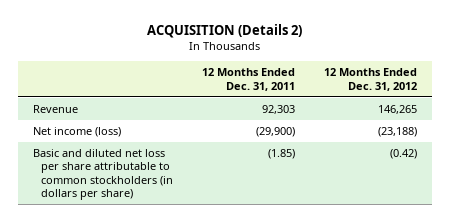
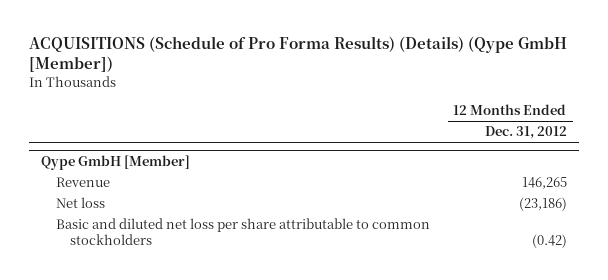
[146,24,302,39] ACQUISITION (Details 2) -> [29,36,568,73] ACQUISITIONS (Schedule of Pro Forma Results) (Details) (Qype GmbH [Member])
[202,68,296,91] 12 Months Ended Dec. 31, 2011 -> none
none -> [41,155,191,171] Qype GmbH [Member]
[32,126,121,137] Net income (loss) -> [55,197,105,209] Net loss
[378,126,418,137] (23,188) -> [518,197,567,212] (23,186)
[32,148,174,201] Basic and diluted net loss per share attributable to common stockholders (in dollars per share) -> [55,218,430,245] Basic and diluted net loss per share attributable to common stockholders

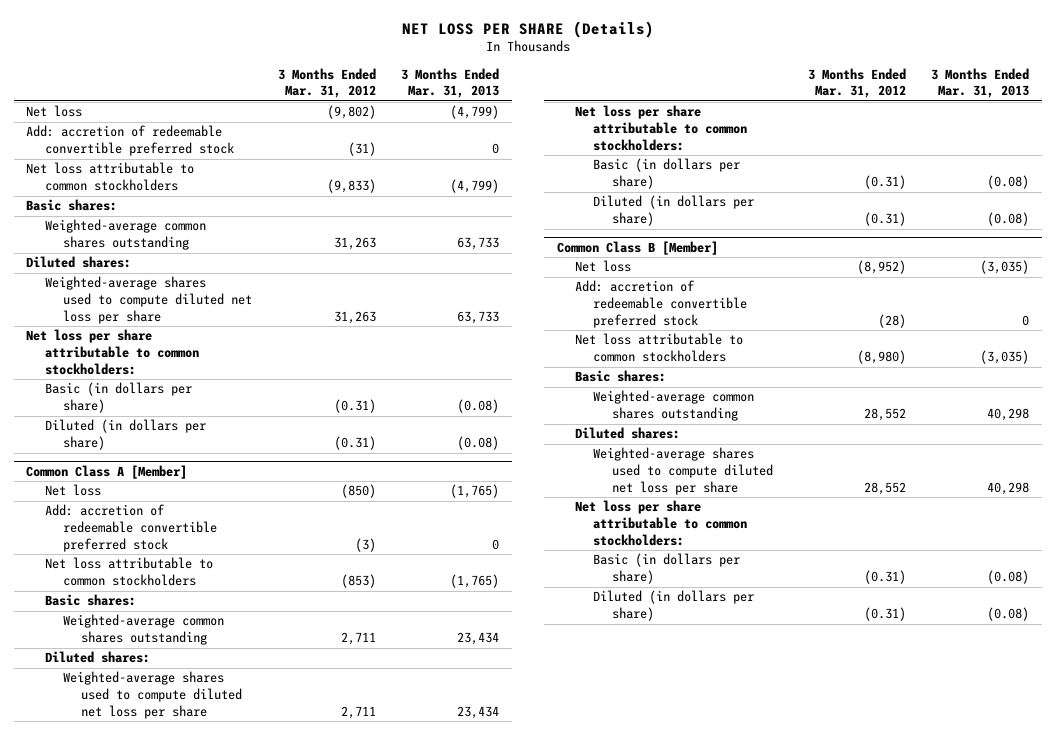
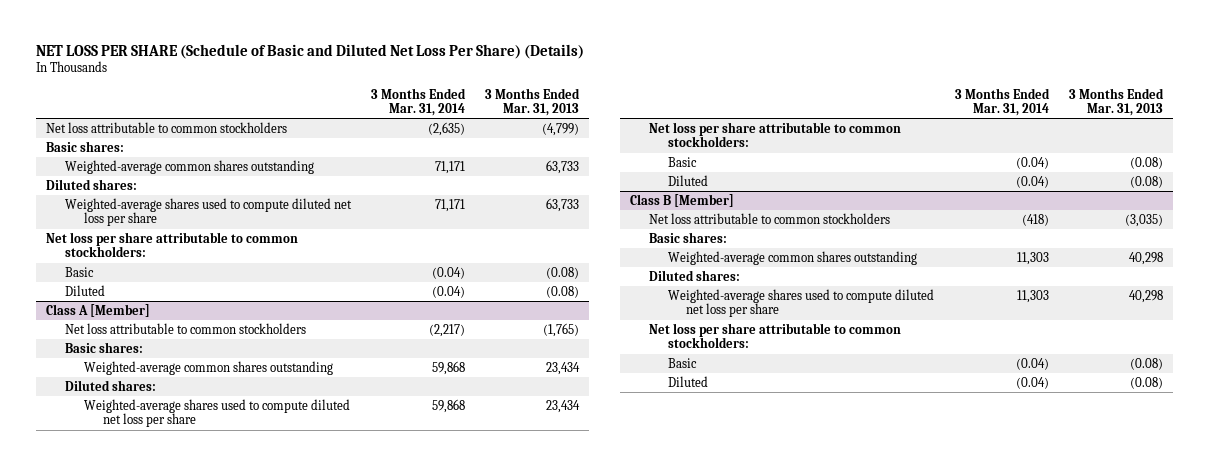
[401,20,654,38] NET LOSS PER SHARE (Details) -> [36,43,585,59] NET LOSS PER SHARE (Schedule of Basic and Diluted Net Loss Per Share) (Details)
[277,67,376,99] 3 Months Ended Mar. 31, 2012 -> none
none -> [371,87,467,116] 3 Months Ended Mar. 31, 2014
[26,105,83,118] Net loss -> none
[26,125,234,157] Add: accretion of redeemable convertible preferred stock -> none
[44,484,101,497] Net loss -> none
[44,504,217,552] Add: accretion of redeemable convertible preferred stock -> none
[44,382,192,414] Basic (in dollars per share) -> [65,266,95,277] Basic
[44,419,206,451] Diluted (in dollars per share) -> [65,284,106,296] Diluted
[26,464,188,479] Common Class A [Member] -> [46,303,151,317] Class A [Member]
[575,260,632,273] Net loss -> none
[575,280,748,328] Add: accretion of redeemable convertible preferred stock -> none
[593,158,741,190] Basic (in dollars per share) -> [667,156,697,167] Basic
[593,195,755,227] Diluted (in dollars per share) -> [667,174,708,186] Diluted
[556,240,718,255] Common Class B [Member] -> [629,193,734,207] Class B [Member]
[593,553,741,585] Basic (in dollars per share) -> [667,357,697,368] Basic
[593,590,755,622] Diluted (in dollars per share) -> [667,375,708,387] Diluted

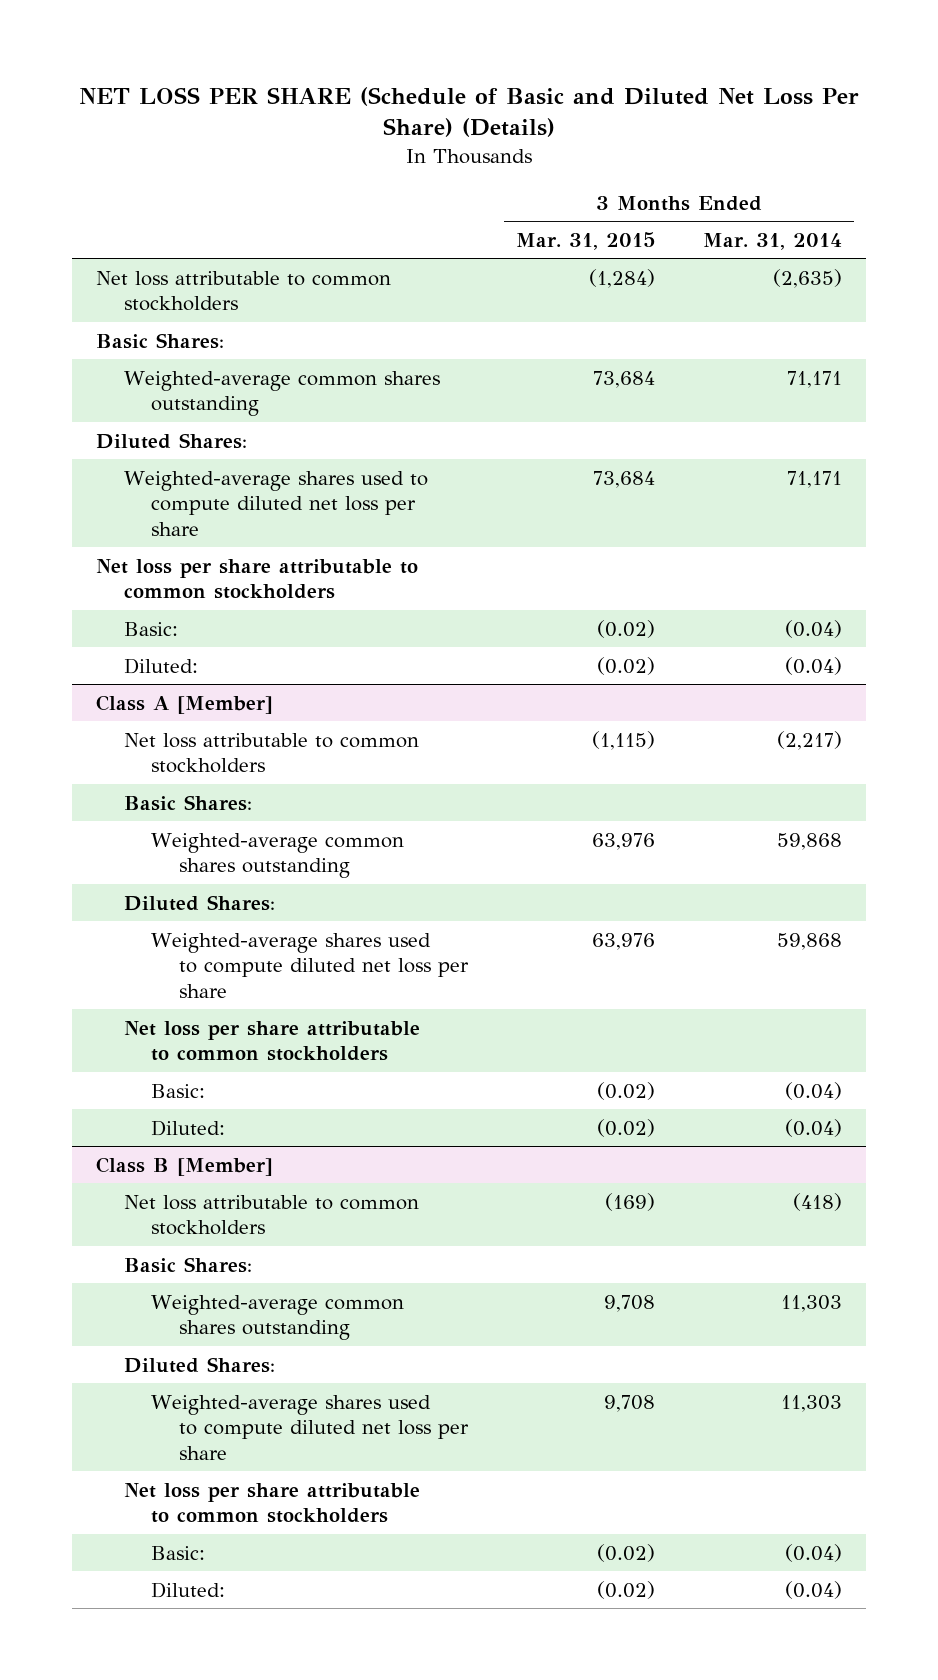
[485,87,581,116] 3 Months Ended Mar. 31, 2013 -> none
none -> [516,231,656,250] Mar. 31, 2015
[46,140,125,152] Basic shares: -> [95,332,224,349] Basic Shares:
[46,178,138,190] Diluted shares: -> [95,432,247,449] Diluted Shares:
[46,231,299,258] Net loss per share attributable to common stockholders: -> [95,558,418,600] Net loss per share attributable to common stockholders
[65,266,95,277] Basic -> [123,621,178,636] Basic:
[65,284,106,296] Diluted -> [123,657,198,674] Diluted:
[65,341,144,353] Basic shares: -> [123,794,252,811] Basic Shares:
[65,379,157,391] Diluted shares: -> [123,894,275,911] Diluted Shares:
[648,121,901,148] Net loss per share attributable to common stockholders: -> [123,1020,420,1062] Net loss per share attributable to common stockholders
[667,156,697,167] Basic -> [151,1083,206,1098] Basic:
[667,174,708,186] Diluted -> [151,1119,226,1136] Diluted:
[648,231,727,243] Basic shares: -> [123,1256,252,1273] Basic Shares:
[648,269,740,281] Diluted shares: -> [123,1356,275,1373] Diluted Shares:
[648,322,901,349] Net loss per share attributable to common stockholders: -> [123,1482,420,1524] Net loss per share attributable to common stockholders
[667,357,697,368] Basic -> [151,1545,206,1560] Basic:
[667,375,708,387] Diluted -> [151,1581,226,1598] Diluted:

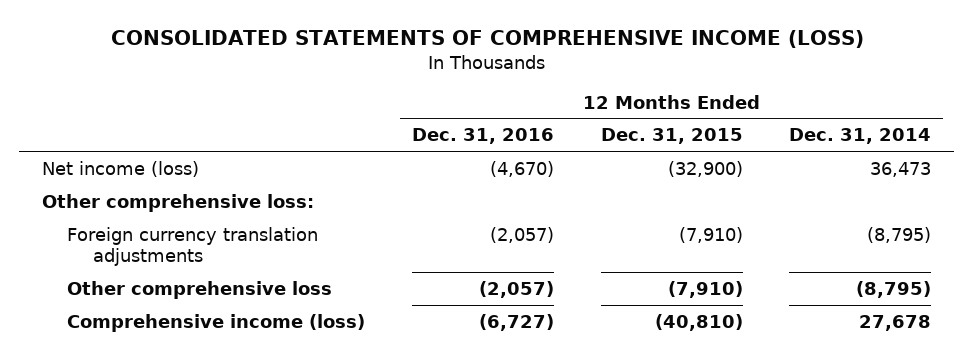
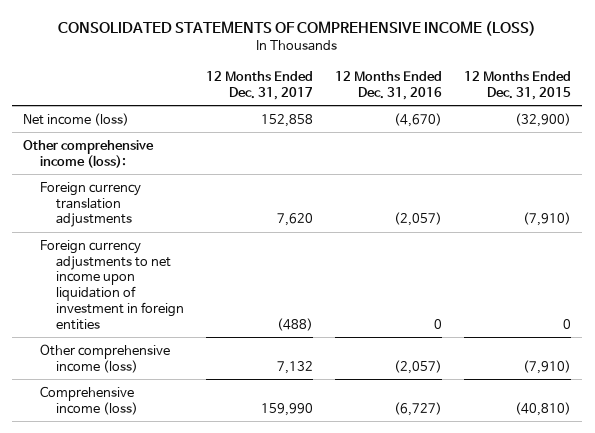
[789,128,932,145] Dec. 31, 2014 -> none
none -> [205,71,313,101] 12 Months Ended Dec. 31, 2017
[41,193,314,212] Other comprehensive loss: -> [23,139,155,168] Other comprehensive income (loss):
none -> [39,239,184,330] Foreign currency adjustments to net income upon liquidation of investment in foreign entities
[67,280,333,299] Other comprehensive loss -> [39,343,170,373] Other comprehensive income (loss)

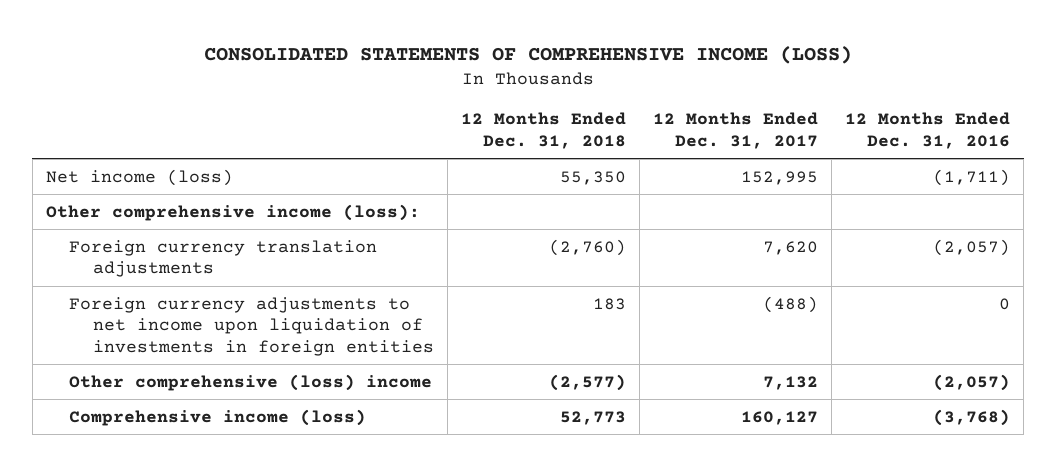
[464,71,572,101] 12 Months Ended Dec. 31, 2015 -> none
none -> [460,112,626,150] 12 Months Ended Dec. 31, 2018
[260,113,313,127] 152,858 -> [740,170,818,185] 152,995
[394,112,443,127] (4,670) -> [933,168,1011,186] (1,711)
[39,239,184,330] Foreign currency adjustments to net income upon liquidation of investment in foreign entities -> [69,296,434,356] Foreign currency adjustments to net income upon liquidation of investments in foreign entities
[39,343,170,373] Other comprehensive income (loss) -> [69,373,433,391] Other comprehensive (loss) income
[260,402,313,416] 159,990 -> [740,410,818,425] 160,127
[394,401,443,416] (6,727) -> [933,408,1011,426] (3,768)

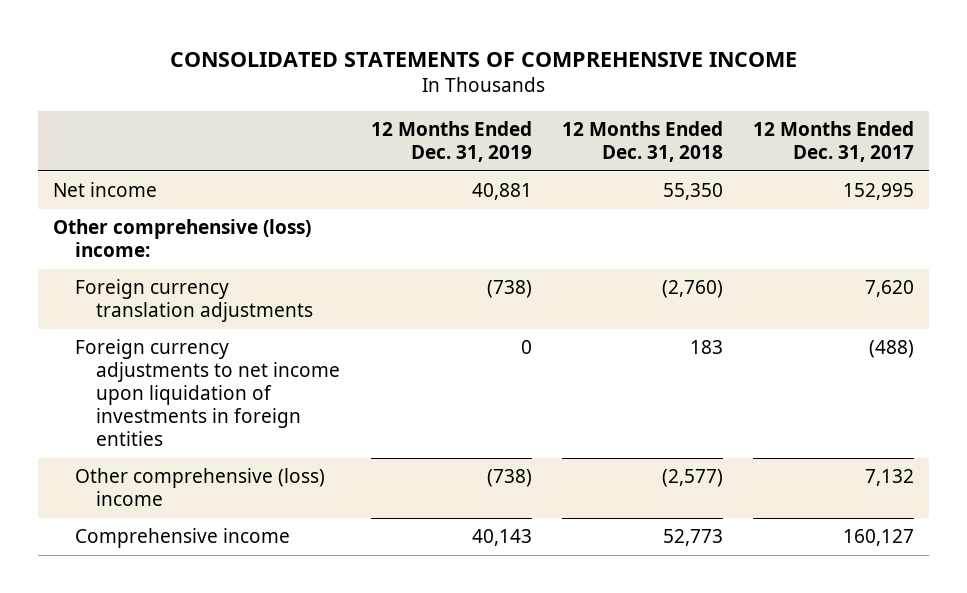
[203,45,852,64] CONSOLIDATED STATEMENTS OF COMPREHENSIVE INCOME (LOSS) -> [169,51,797,67] CONSOLIDATED STATEMENTS OF COMPREHENSIVE INCOME
[845,112,1011,150] 12 Months Ended Dec. 31, 2016 -> none
none -> [370,121,532,163] 12 Months Ended Dec. 31, 2019
[45,168,233,186] Net income (loss) -> [52,182,157,198] Net income
[45,203,420,221] Other comprehensive income (loss): -> [52,219,311,258] Other comprehensive (loss) income:
[69,408,367,426] Comprehensive income (loss) -> [74,528,290,549] Comprehensive income

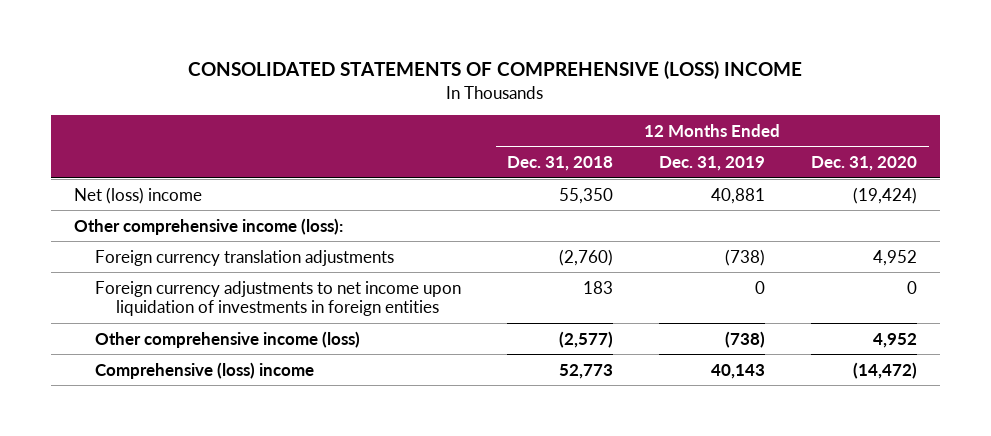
[169,51,797,67] CONSOLIDATED STATEMENTS OF COMPREHENSIVE INCOME -> [188,61,803,80] CONSOLIDATED STATEMENTS OF COMPREHENSIVE (LOSS) INCOME
[753,121,915,163] 12 Months Ended Dec. 31, 2017 -> none
none -> [811,156,918,172] Dec. 31, 2020
[52,182,157,198] Net income -> [73,186,202,204] Net (loss) income
[52,219,311,258] Other comprehensive (loss) income: -> [73,217,343,235] Other comprehensive income (loss):
[74,468,325,507] Other comprehensive (loss) income -> [94,330,360,348] Other comprehensive income (loss)
[74,528,290,549] Comprehensive income -> [94,361,314,379] Comprehensive (loss) income

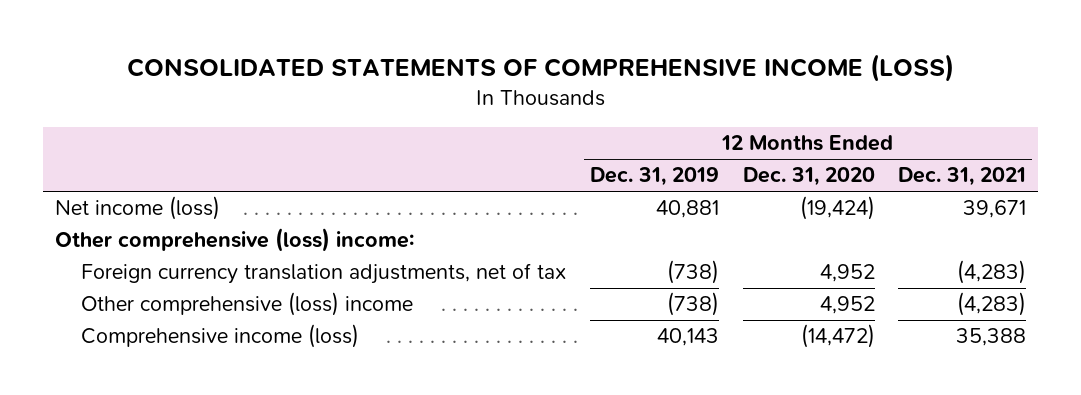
[188,61,803,80] CONSOLIDATED STATEMENTS OF COMPREHENSIVE (LOSS) INCOME -> [126,54,954,83] CONSOLIDATED STATEMENTS OF COMPREHENSIVE INCOME (LOSS)
[507,156,614,172] Dec. 31, 2018 -> none
none -> [898,167,1027,187] Dec. 31, 2021
[94,280,461,317] Foreign currency adjustments to net income upon liquidation of investments in foreign entities -> none
[73,186,202,204] Net (loss) income -> [54,196,220,221] Net income (loss)
[73,217,343,235] Other comprehensive income (loss): -> [54,228,414,253] Other comprehensive (loss) income:
[94,249,394,266] Foreign currency translation adjustments -> [80,263,566,285] Foreign currency translation adjustments, net of tax
[94,330,360,348] Other comprehensive income (loss) -> [80,292,413,317] Other comprehensive (loss) income
[94,361,314,379] Comprehensive (loss) income -> [80,324,359,349] Comprehensive income (loss)

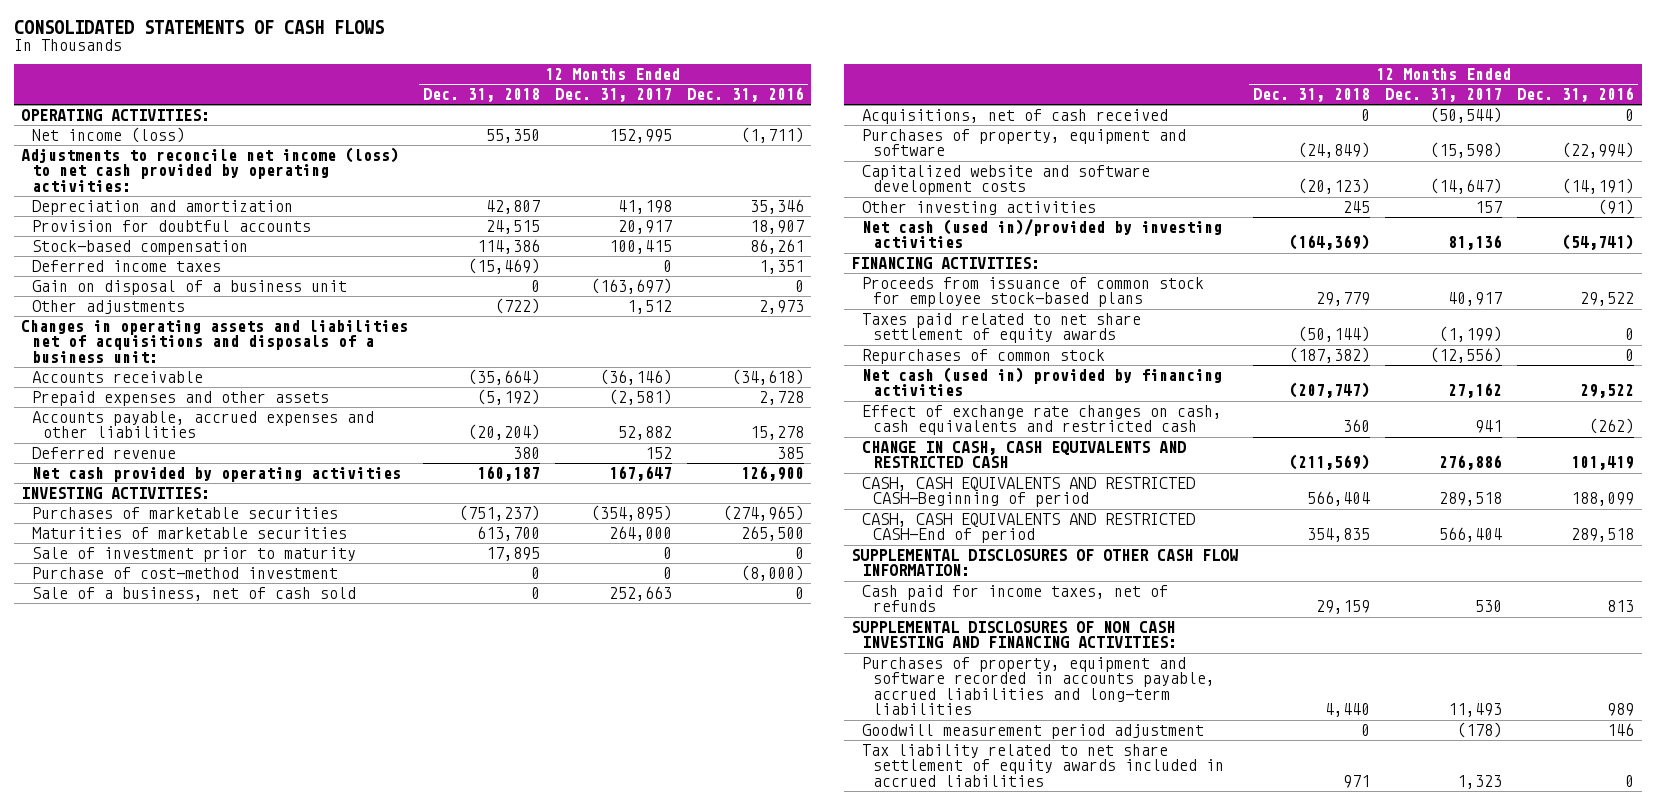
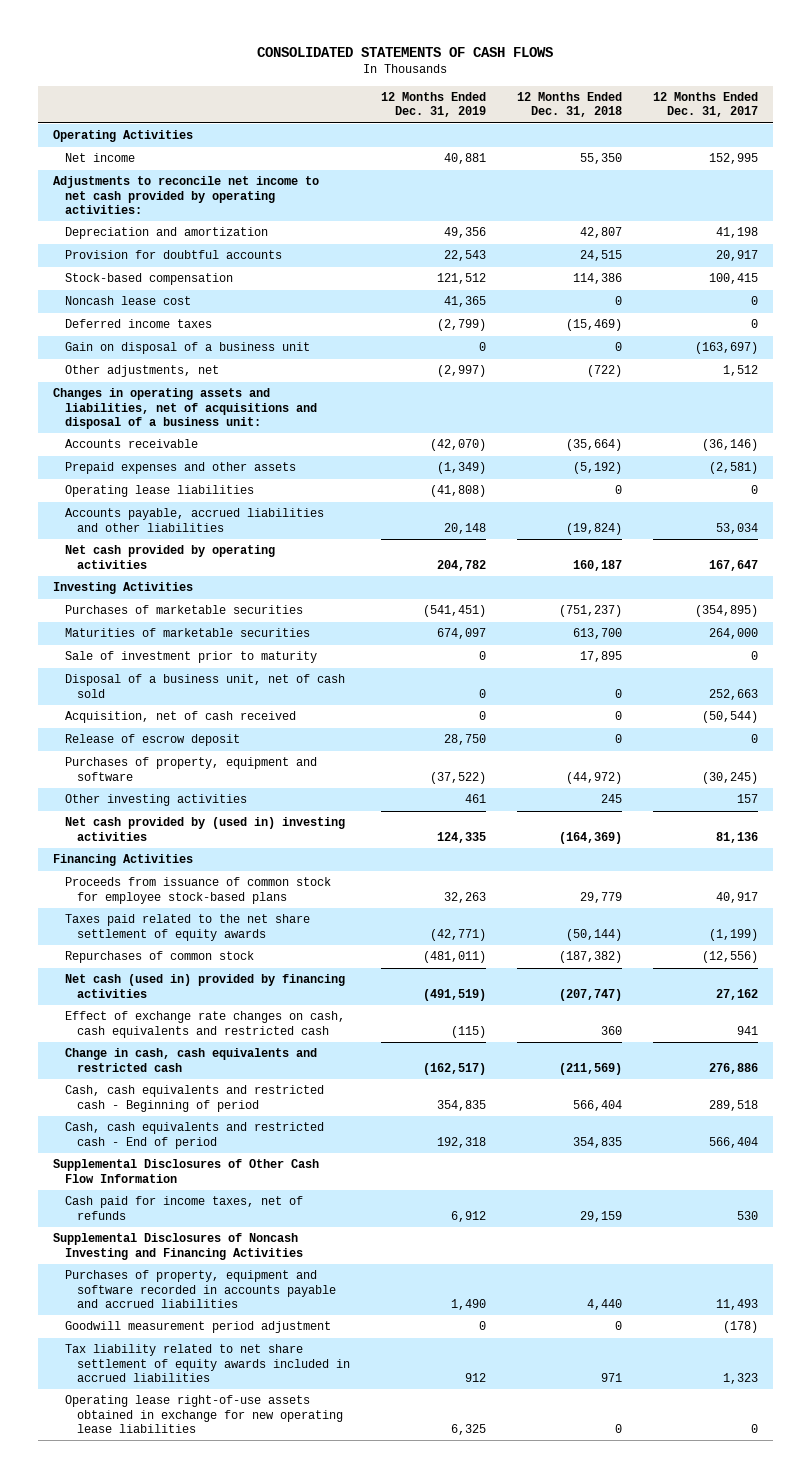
[686,87,804,103] Dec. 31, 2016 -> none
none -> [380,92,486,118] 12 Months Ended Dec. 31, 2019
[21,109,211,122] OPERATING ACTIVITIES: -> [53,130,194,143] Operating Activities
[32,127,186,144] Net income (loss) -> [65,153,136,163] Net income
[21,147,400,192] Adjustments to reconcile net income (loss) to net cash provided by operating activities: -> [53,176,320,214] Adjustments to reconcile net income to net cash provided by operating activities:
none -> [65,296,192,306] Noncash lease cost
[32,300,186,315] Other adjustments -> [65,365,220,378] Other adjustments, net
[21,320,409,363] Changes in operating assets and liabilities net of acquisitions and disposals of a business unit: -> [53,388,318,429] Changes in operating assets and liabilities, net of acquisitions and disposal of a business unit:
[32,447,177,460] Deferred revenue -> none
none -> [65,485,255,498] Operating lease liabilities
[32,411,375,439] Accounts payable, accrued expenses and other liabilities -> [65,508,325,532] Accounts payable, accrued liabilities and other liabilities
[468,424,541,441] (20,204) -> [565,522,622,535] (19,824)
[617,426,672,441] 52,882 -> [715,522,758,534] 53,034
[21,487,211,500] INVESTING ACTIVITIES: -> [53,582,194,595] Investing Activities
[32,567,339,580] Purchase of cost-method investment -> none
[862,165,1151,196] Capitalized website and software development costs -> none
[32,587,357,602] Sale of a business, net of cash sold -> [65,674,346,698] Disposal of a business unit, net of cash sold
[862,109,1169,125] Acquisitions, net of cash received -> [65,711,297,724] Acquisition, net of cash received
none -> [65,734,241,747] Release of escrow deposit
[1298,142,1371,159] (24,849) -> [565,771,622,784] (44,972)
[1430,142,1503,159] (15,598) -> [701,771,758,784] (30,245)
[862,219,1223,249] Net cash (used in)/provided by investing activities -> [65,817,346,841] Net cash provided by (used in) investing activities
[851,257,1041,270] FINANCING ACTIVITIES: -> [53,854,194,867] Financing Activities
[862,313,1142,344] Taxes paid related to net share settlement of equity awards -> [65,914,311,941] Taxes paid related to the net share settlement of equity awards
[862,441,1187,469] CHANGE IN CASH, CASH EQUIVALENTS AND RESTRICTED CASH -> [65,1048,318,1072] Change in cash, cash equivalents and restricted cash
[862,477,1196,508] CASH, CASH EQUIVALENTS AND RESTRICTED CASH-Beginning of period -> [65,1085,325,1112] Cash, cash equivalents and restricted cash - Beginning of period
[862,513,1196,544] CASH, CASH EQUIVALENTS AND RESTRICTED CASH-End of period -> [65,1122,325,1149] Cash, cash equivalents and restricted cash - End of period
[851,549,1239,577] SUPPLEMENTAL DISCLOSURES OF OTHER CASH FLOW INFORMATION: -> [53,1159,320,1183] Supplemental Disclosures of Other Cash Flow Information
[851,621,1178,649] SUPPLEMENTAL DISCLOSURES OF NON CASH INVESTING AND FINANCING ACTIVITIES: -> [53,1233,304,1260] Supplemental Disclosures of Noncash Investing and Financing Activities
[862,657,1216,716] Purchases of property, equipment and software recorded in accounts payable, accrued liabilities and long-term liabilities -> [65,1270,337,1308] Purchases of property, equipment and software recorded in accounts payable and accrued liabilities
none -> [65,1395,344,1433] Operating lease right-of-use assets obtained in exchange for new operating lease liabilities

